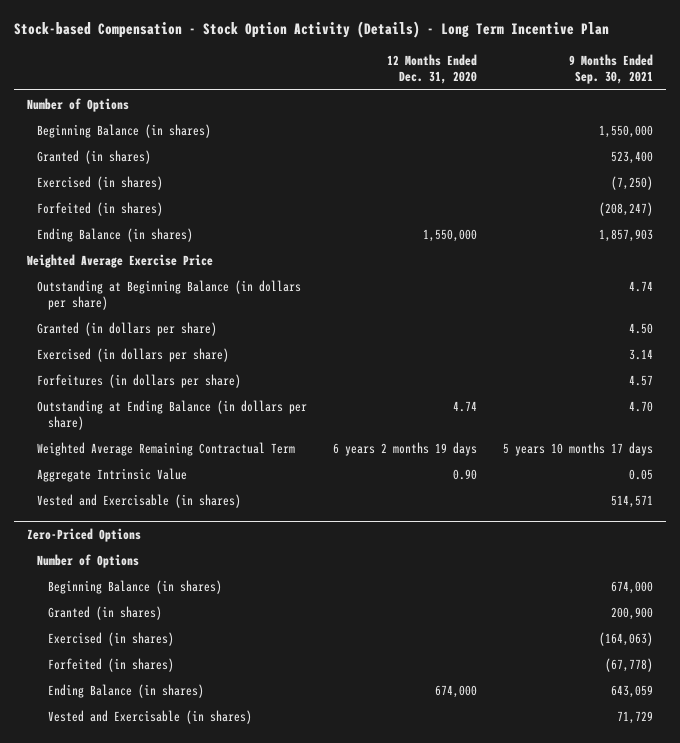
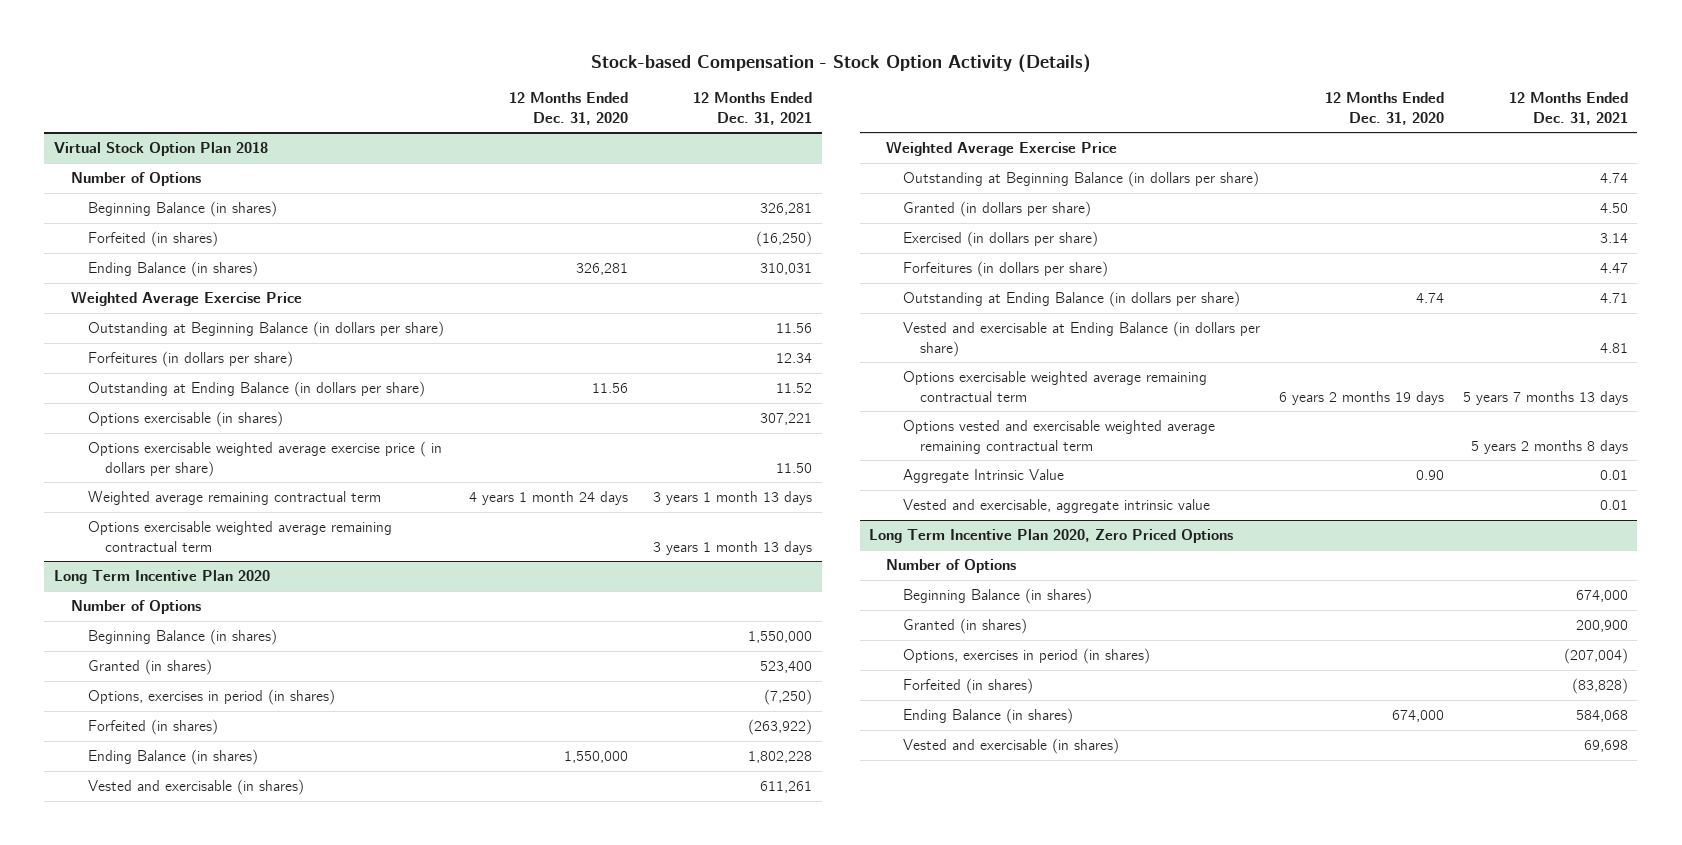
[14,21,610,39] Stock-based Compensation - Stock Option Activity (Details) - Long Term Incentive Plan -> [590,53,1091,73] Stock-based Compensation - Stock Option Activity (Details)
[569,54,654,85] 9 Months Ended Sep. 30, 2021 -> none
none -> [693,92,813,125] 12 Months Ended Dec. 31, 2021
none -> [53,142,268,157] Virtual Stock Option Plan 2018
none -> [70,172,201,187] Number of Options
none -> [87,201,277,218] Beginning Balance (in shares)
none -> [87,231,218,248] Forfeited (in shares)
none -> [87,261,258,278] Ending Balance (in shares)
none -> [70,291,302,307] Weighted Average Exercise Price
none -> [87,321,444,338] Outstanding at Beginning Balance (in dollars per share)
none -> [87,351,293,368] Forfeitures (in dollars per share)
none -> [87,381,425,398] Outstanding at Ending Balance (in dollars per share)
none -> [87,411,283,428] Options exercisable (in shares)
none -> [87,441,442,477] Options exercisable weighted average exercise price ( in dollars per share)
none -> [87,491,381,506] Weighted average remaining contractual term
none -> [87,521,392,552] Options exercisable weighted average remaining contractual term
none -> [53,570,270,585] Long Term Incentive Plan 2020
[37,175,164,190] Exercised (in shares) -> [87,689,335,706] Options, exercises in period (in shares)
none -> [87,779,304,796] Vested and exercisable (in shares)
none -> [903,321,1261,357] Vested and exercisable at Ending Balance (in dollars per share)
[37,441,296,456] Weighted Average Remaining Contractual Term -> [903,371,1208,402] Options exercisable weighted average remaining contractual term
none -> [903,420,1216,454] Options vested and exercisable weighted average remaining contractual term
[37,493,242,508] Vested and Exercisable (in shares) -> none
none -> [903,499,1211,514] Vested and exercisable, aggregate intrinsic value
[27,527,142,542] Zero-Priced Options -> [869,529,1234,544] Long Term Incentive Plan 2020, Zero Priced Options
[47,631,174,646] Exercised (in shares) -> [903,648,1151,665] Options, exercises in period (in shares)
[47,709,252,724] Vested and Exercisable (in shares) -> [903,738,1120,755] Vested and exercisable (in shares)

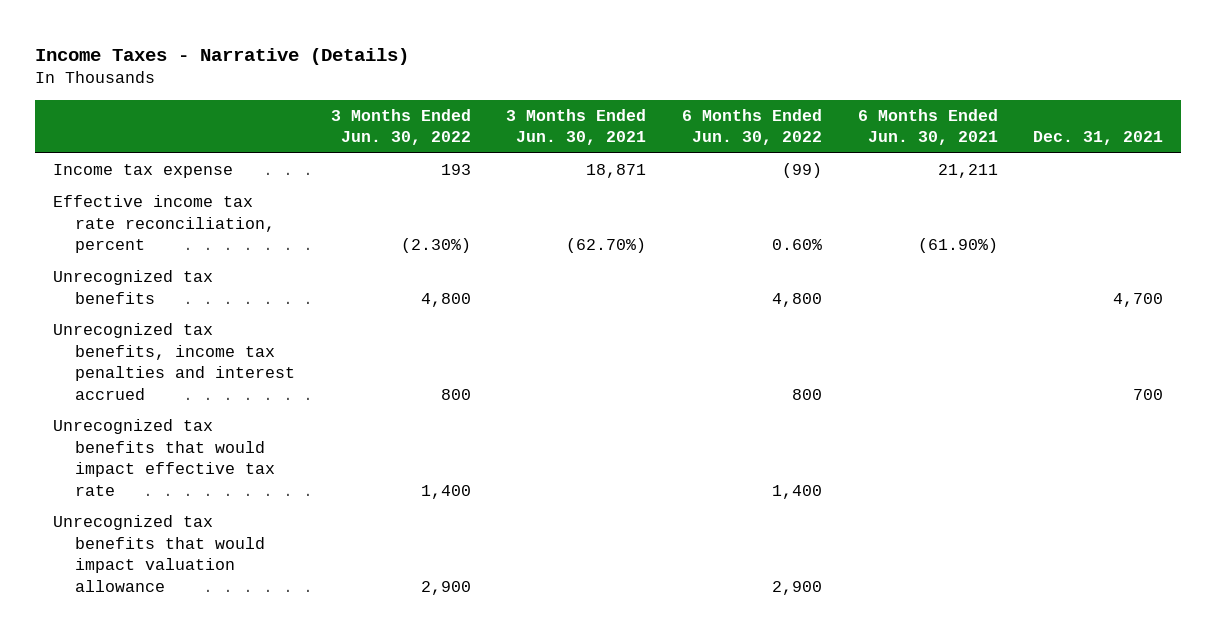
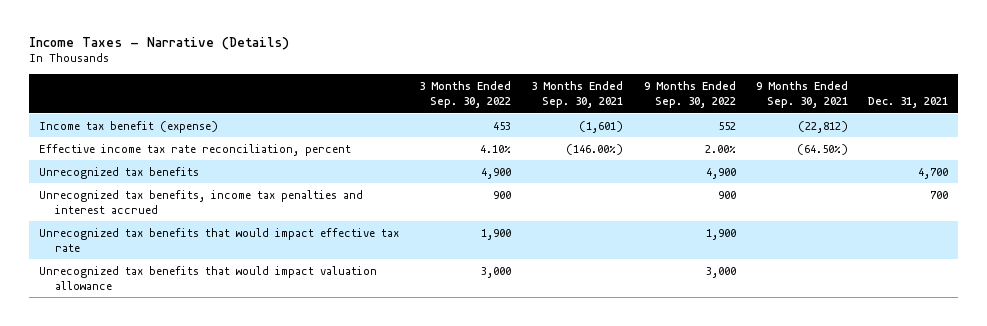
[330,108,471,146] 3 Months Ended Jun. 30, 2022 -> none
[506,108,647,146] 3 Months Ended Jun. 30, 2021 -> none
[681,108,822,146] 6 Months Ended Jun. 30, 2022 -> none
[857,108,998,146] 6 Months Ended Jun. 30, 2021 -> none
none -> [419,80,512,108] 3 Months Ended Sep. 30, 2022
none -> [531,80,624,108] 3 Months Ended Sep. 30, 2021
none -> [643,80,736,108] 9 Months Ended Sep. 30, 2022
none -> [755,80,848,108] 9 Months Ended Sep. 30, 2021
[52,164,233,179] Income tax expense -> [38,120,218,133] Income tax benefit (expense)

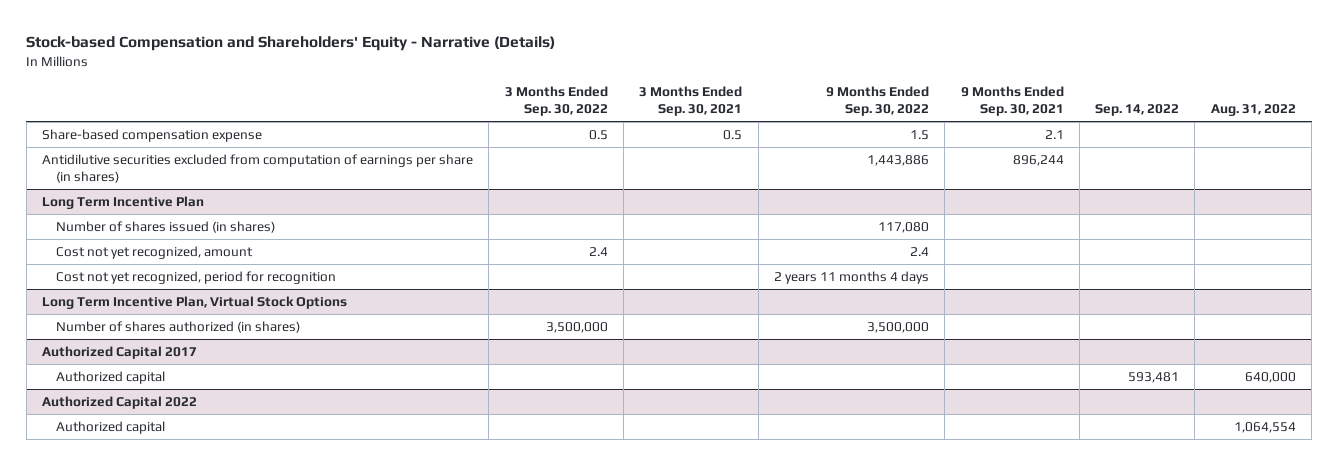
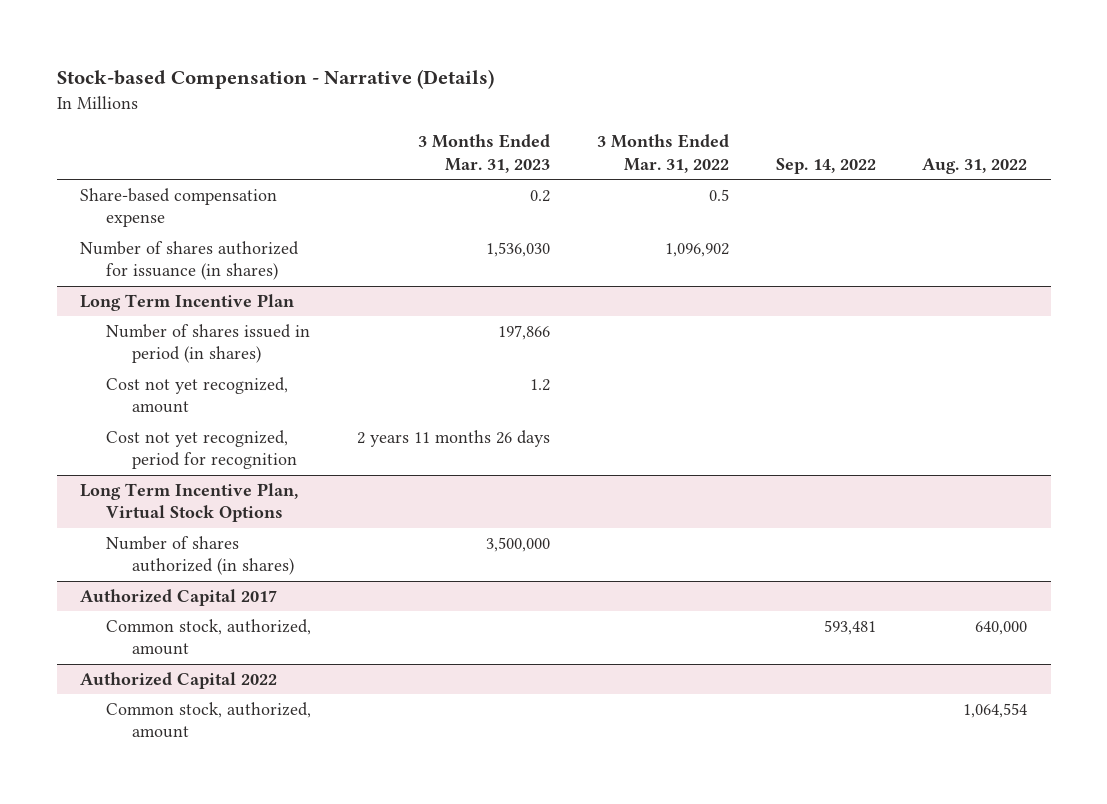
[26,36,556,52] Stock-based Compensation and Shareholders' Equity - Narrative (Details) -> [56,69,494,90] Stock-based Compensation - Narrative (Details)
[504,86,608,117] 3 Months Ended Sep. 30, 2022 -> none
[639,86,743,117] 3 Months Ended Sep. 30, 2021 -> none
[825,86,929,117] 9 Months Ended Sep. 30, 2022 -> none
[960,86,1064,117] 9 Months Ended Sep. 30, 2021 -> none
none -> [418,134,551,173] 3 Months Ended Mar. 31, 2023
none -> [597,134,730,173] 3 Months Ended Mar. 31, 2022
[42,153,474,183] Antidilutive securities excluded from computation of earnings per share (in shares) -> [80,240,300,281] Number of shares authorized for issuance (in shares)
[56,220,276,233] Number of shares issued (in shares) -> [105,323,310,364] Number of shares issued in period (in shares)
[56,370,166,384] Authorized capital -> [105,618,311,656] Common stock, authorized, amount
[56,420,166,434] Authorized capital -> [105,701,311,739] Common stock, authorized, amount

